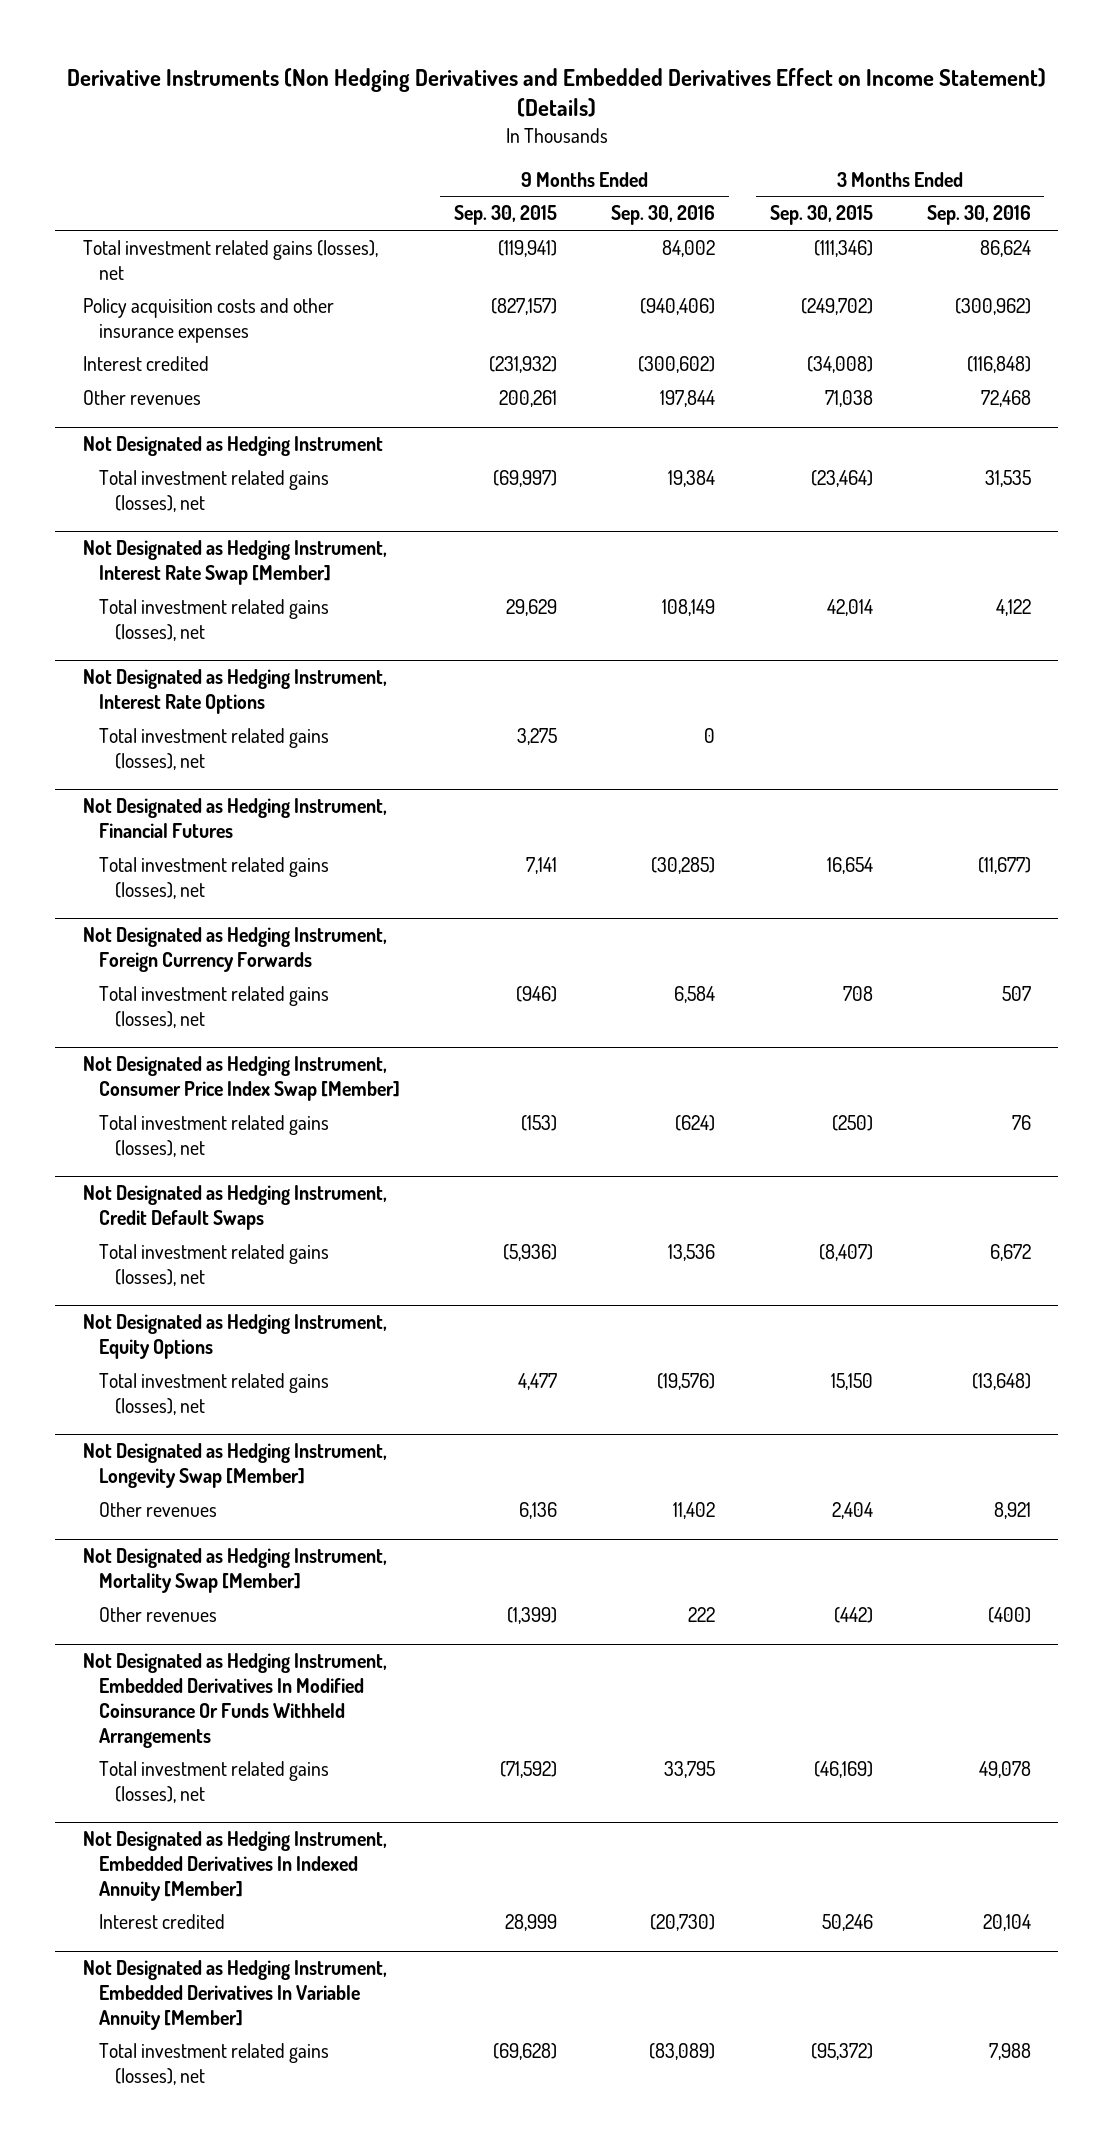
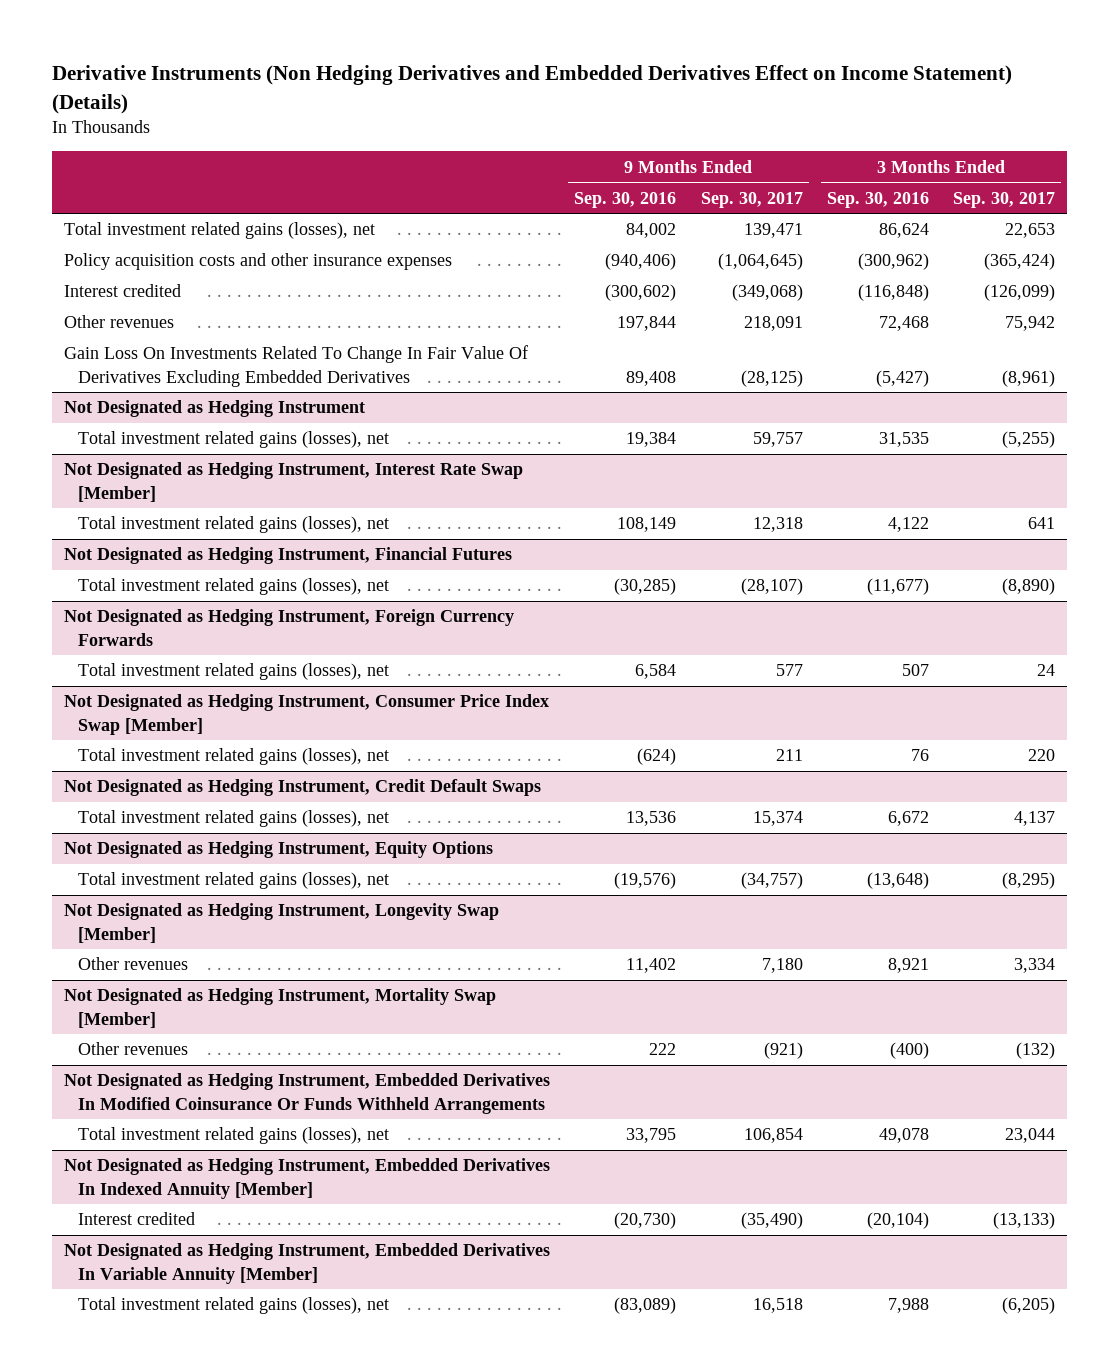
[453,205,557,226] Sep. 30, 2015 -> none
[769,205,873,226] Sep. 30, 2015 -> none
none -> [700,191,803,208] Sep. 30, 2017
none -> [952,191,1055,208] Sep. 30, 2017
none -> [64,345,529,387] Gain Loss On Investments Related To Change In Fair Value Of Derivatives Excluding Embedded Derivatives
[82,669,387,715] Not Designated as Hedging Instrument, Interest Rate Options -> none
[98,728,329,770] Total investment related gains (losses), net -> none
[982,1914,1031,1932] 20,104 -> [866,1212,929,1230] (20,104)

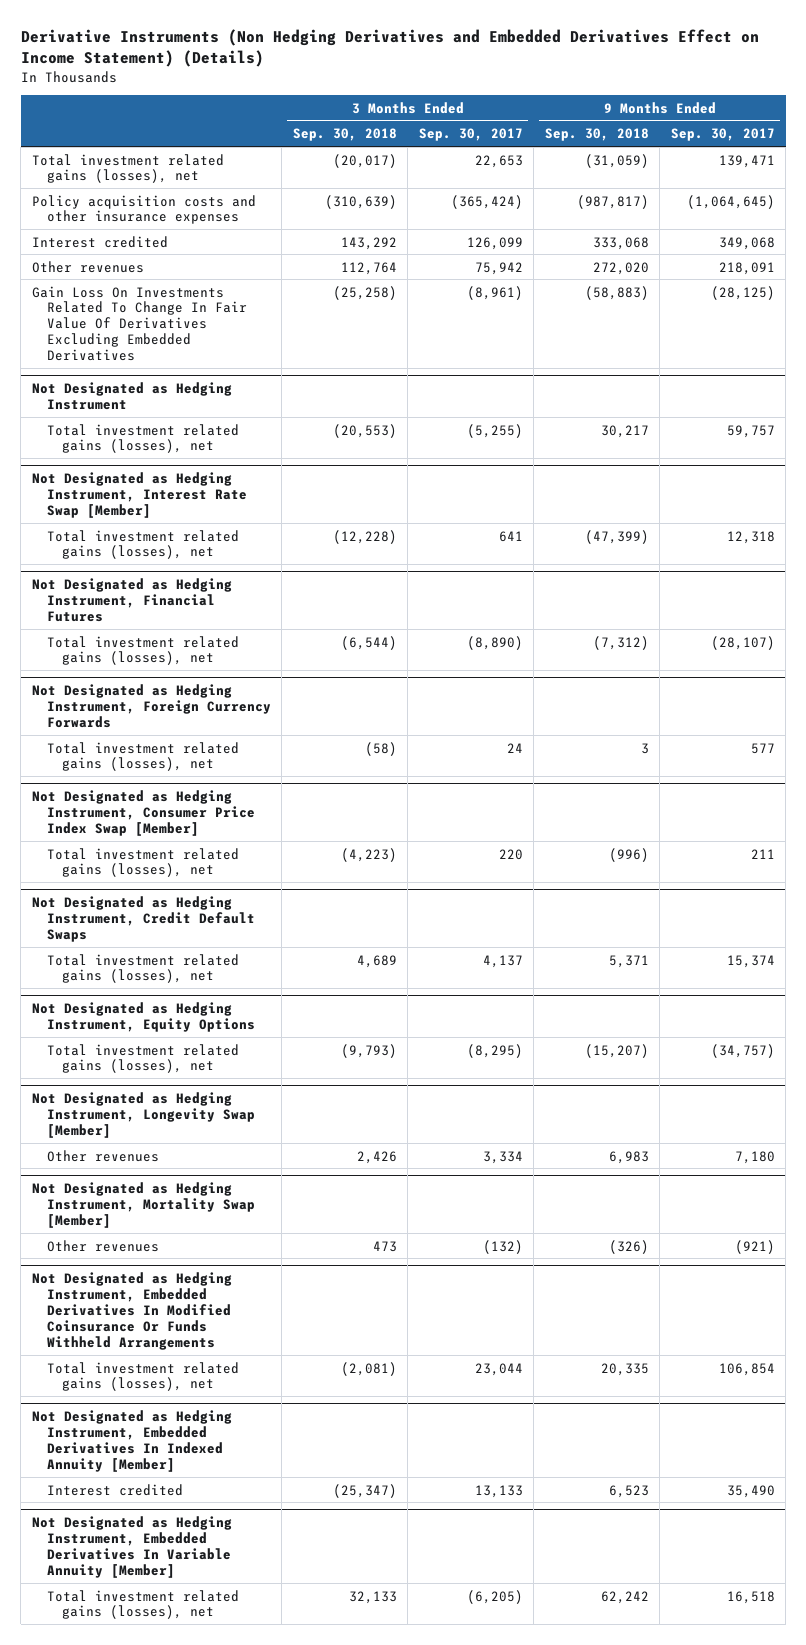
[574,191,677,208] Sep. 30, 2016 -> none
[826,191,929,208] Sep. 30, 2016 -> none
none -> [292,128,397,142] Sep. 30, 2018
none -> [544,128,649,142] Sep. 30, 2018
[731,284,803,302] (349,068) -> [718,236,775,250] 349,068
[983,284,1055,302] (126,099) -> [466,236,523,250] 126,099
[740,1212,803,1230] (35,490) -> [726,1484,775,1498] 35,490
[992,1212,1055,1230] (13,133) -> [474,1484,523,1498] 13,133

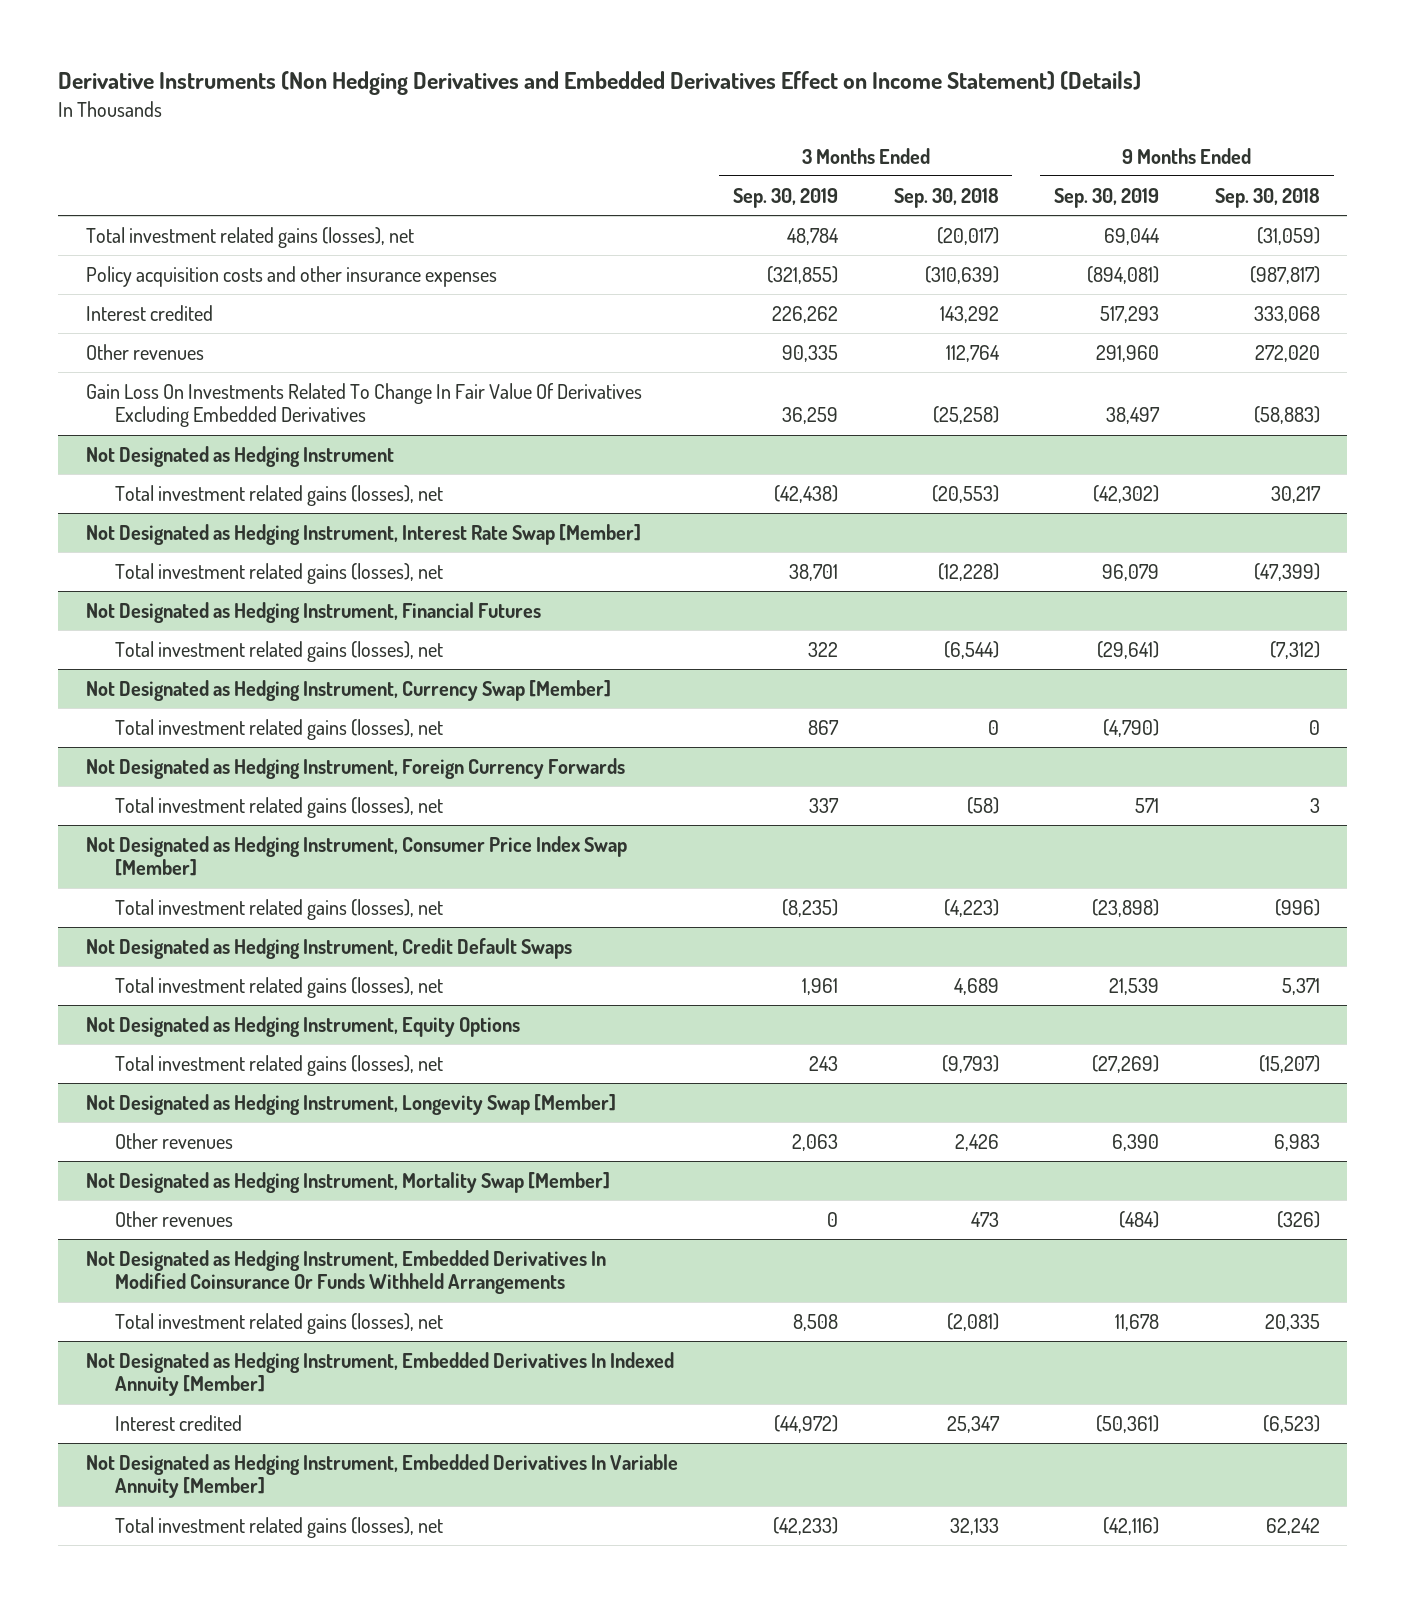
[418,128,523,142] Sep. 30, 2017 -> none
[670,128,775,142] Sep. 30, 2017 -> none
none -> [733,187,839,208] Sep. 30, 2019
none -> [1054,187,1160,208] Sep. 30, 2019
none -> [85,680,611,702] Not Designated as Hedging Instrument, Currency Swap [Member]
none -> [115,719,444,741] Total investment related gains (losses), net
[332,1483,397,1498] (25,347) -> [946,1416,1000,1434] 25,347
[608,1484,649,1498] 6,523 -> [1262,1415,1320,1434] (6,523)

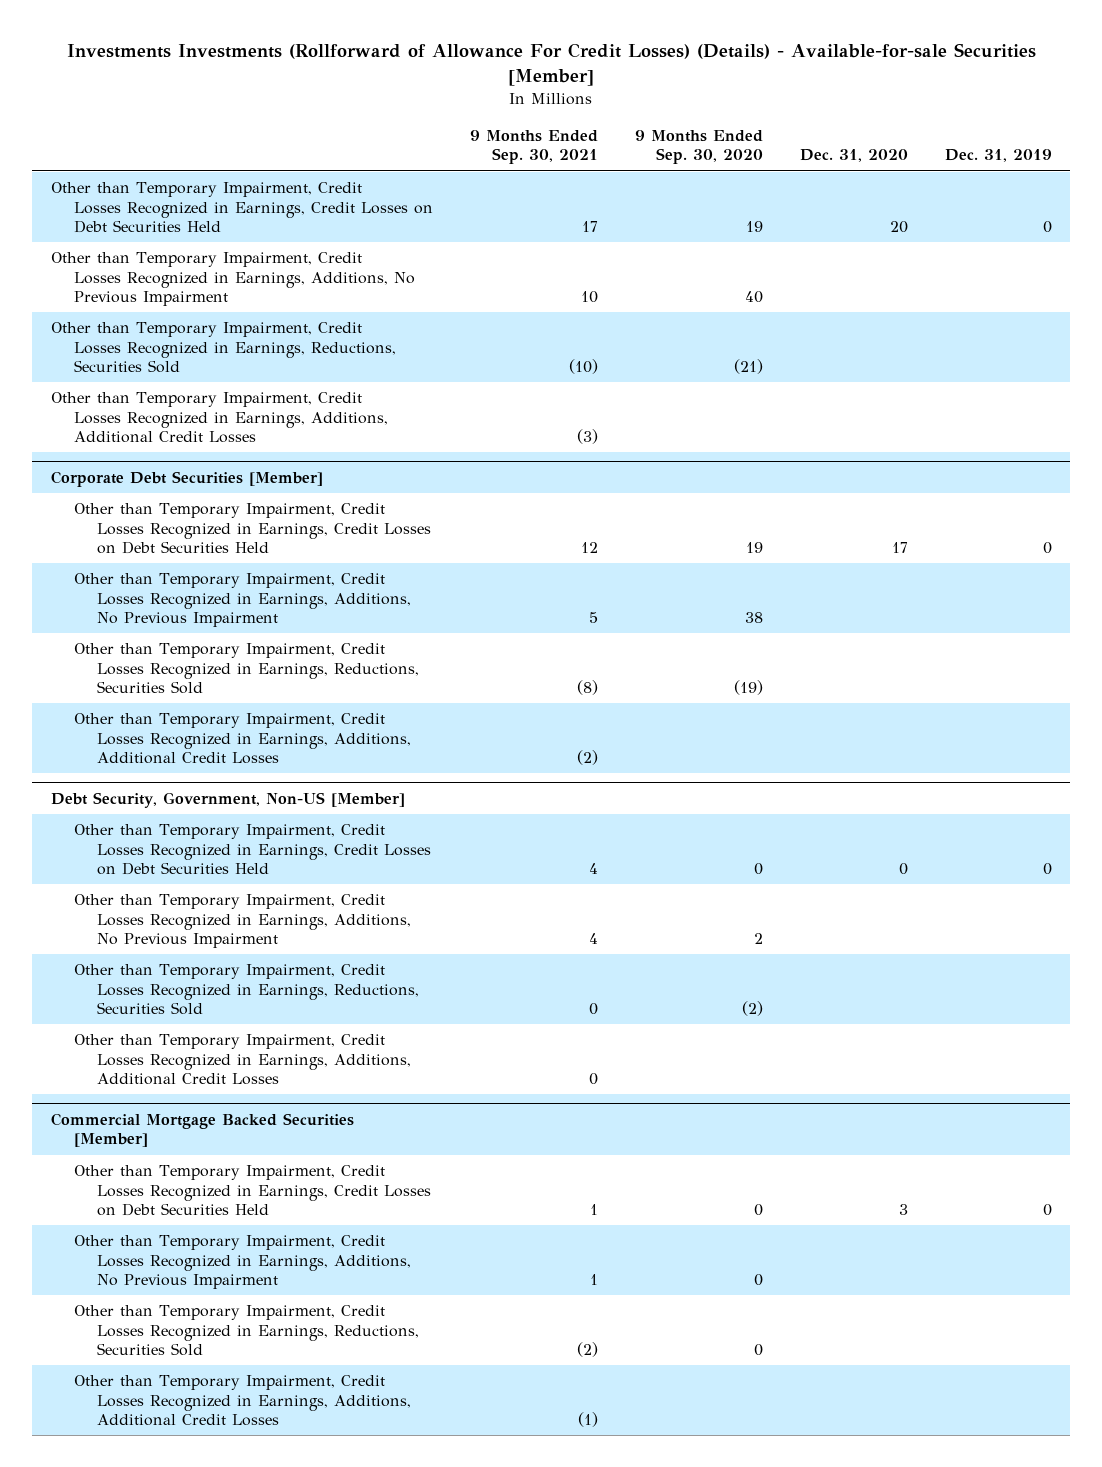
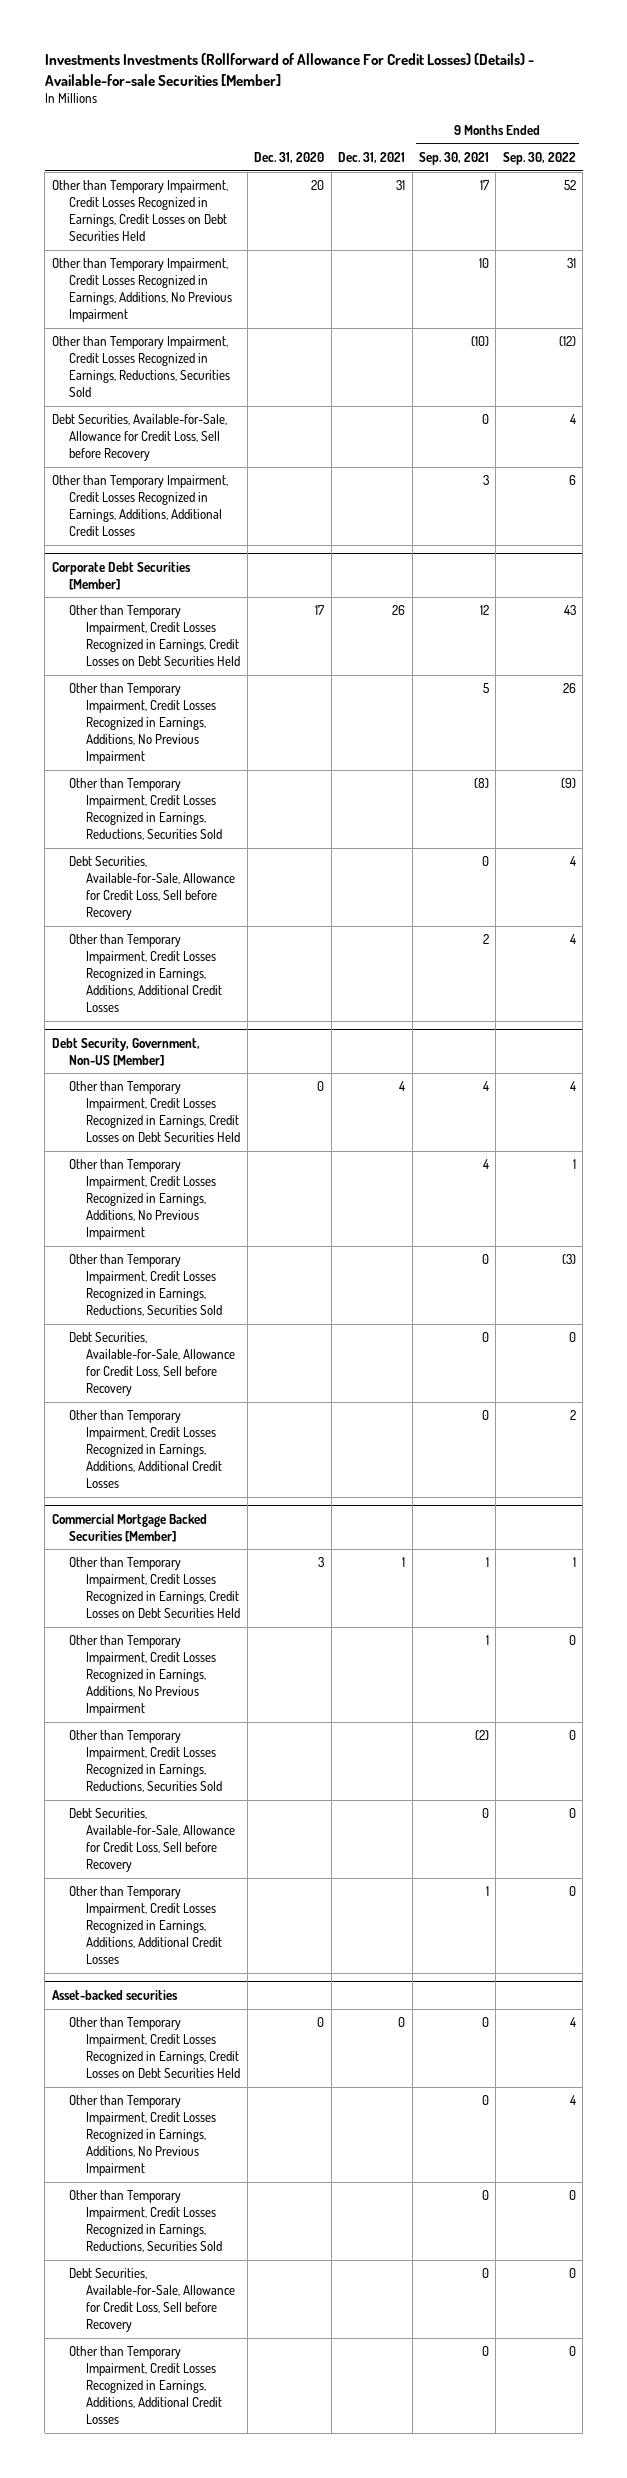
[634,129,763,165] 9 Months Ended Sep. 30, 2020 -> none
[944,149,1052,163] Dec. 31, 2019 -> none
none -> [338,152,406,164] Dec. 31, 2021
none -> [502,152,576,166] Sep. 30, 2022
none -> [51,414,227,462] Debt Securities, Available-for-Sale, Allowance for Credit Loss, Sell before Recovery
[576,429,598,445] (3) -> [483,475,490,486] 3
none -> [69,856,236,920] Debt Securities, Available-for-Sale, Allowance for Credit Loss, Sell before Recovery
[576,750,598,766] (2) -> [483,934,490,945] 2
none -> [69,1332,236,1396] Debt Securities, Available-for-Sale, Allowance for Credit Loss, Sell before Recovery
none -> [69,1808,236,1872] Debt Securities, Available-for-Sale, Allowance for Credit Loss, Sell before Recovery
[577,1412,598,1428] (1) -> [486,1886,490,1897] 1
none -> [51,1989,178,2000] Asset-backed securities
none -> [69,2017,241,2078] Other than Temporary Impairment, Credit Losses Recognized in Earnings, Credit Losses on Debt Securities Held
none -> [69,2095,217,2176] Other than Temporary Impairment, Credit Losses Recognized in Earnings, Additions, No Previous Impairment
none -> [69,2190,223,2252] Other than Temporary Impairment, Credit Losses Recognized in Earnings, Reductions, Securities Sold
none -> [69,2268,236,2332] Debt Securities, Available-for-Sale, Allowance for Credit Loss, Sell before Recovery
none -> [69,2346,223,2424] Other than Temporary Impairment, Credit Losses Recognized in Earnings, Additions, Additional Credit Losses

